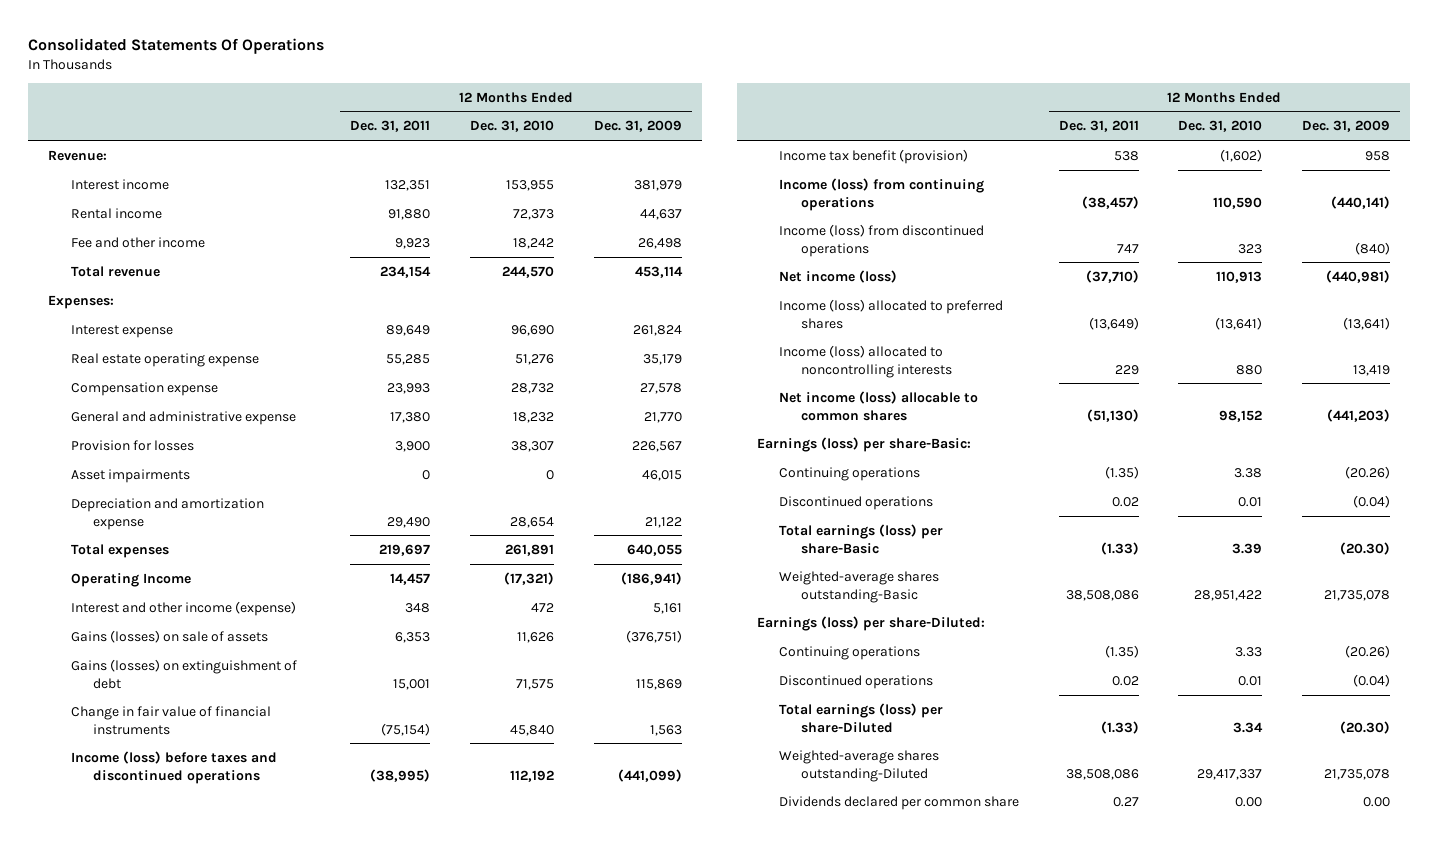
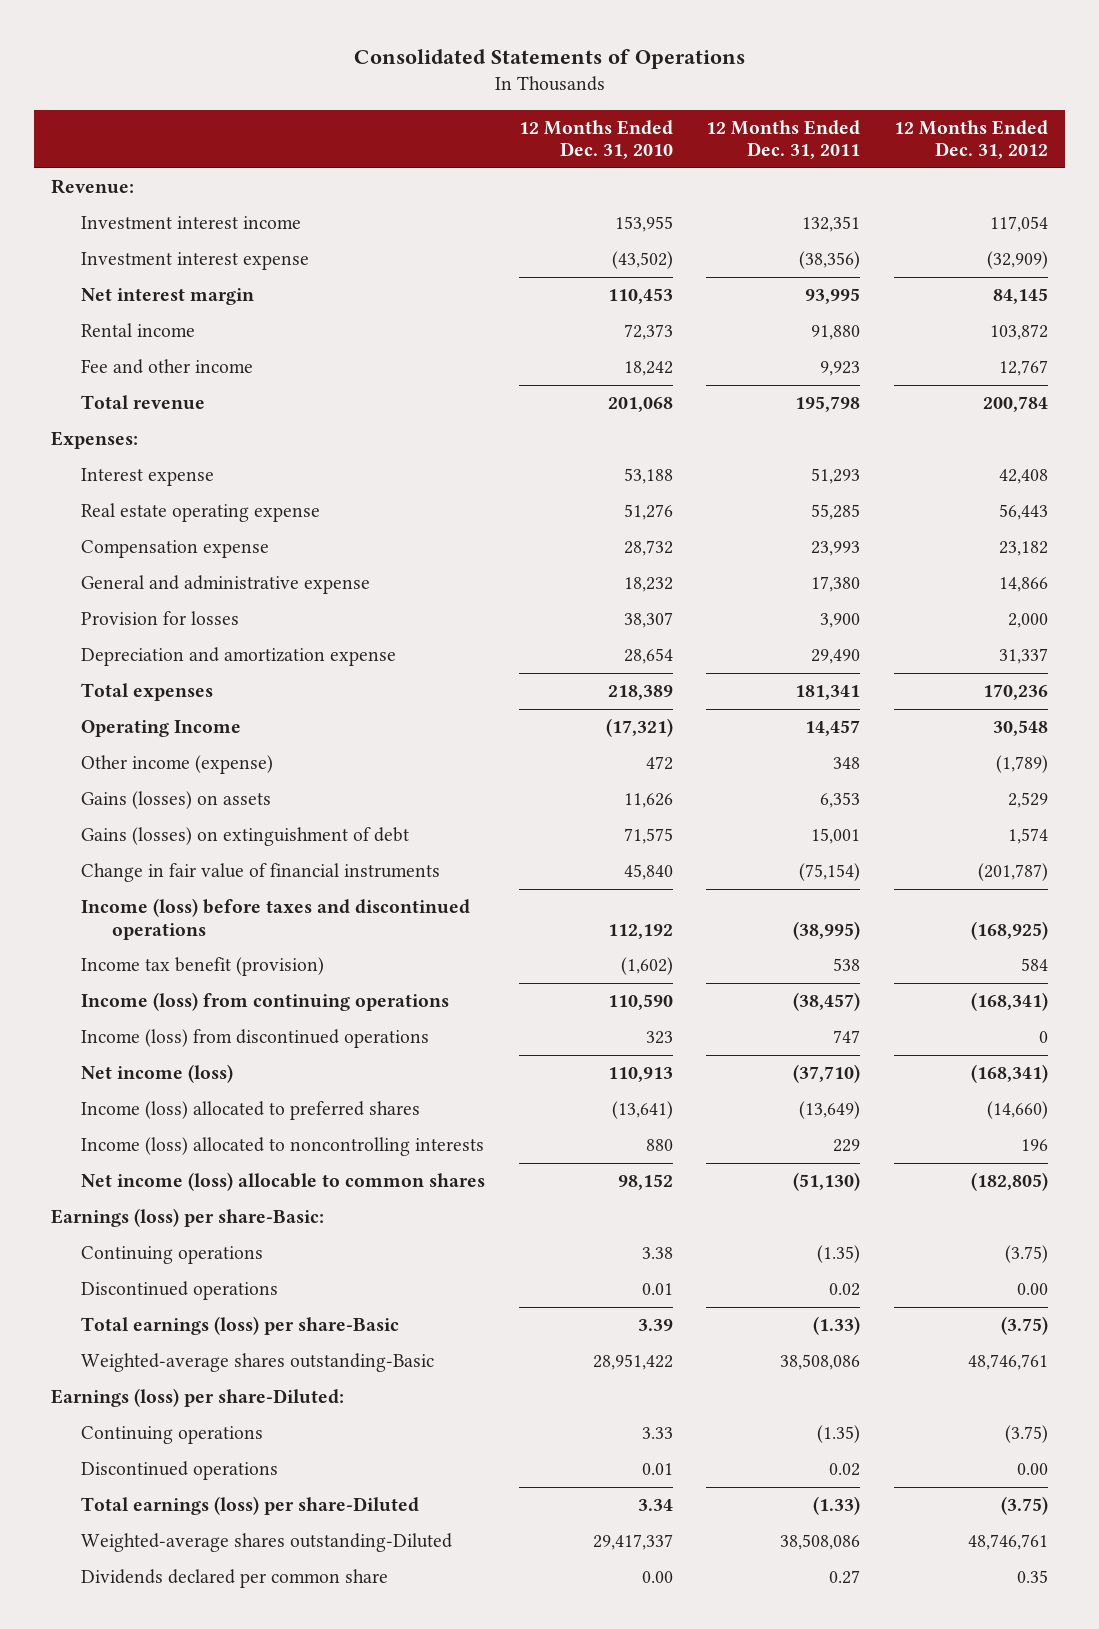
[28,38,325,55] Consolidated Statements Of Operations -> [353,49,745,70] Consolidated Statements of Operations
[593,120,682,133] Dec. 31, 2009 -> none
none -> [893,119,1048,160] 12 Months Ended Dec. 31, 2012
[70,178,169,190] Interest income -> [81,216,302,230] Investment interest income
none -> [81,252,310,271] Investment interest expense
none -> [81,288,255,306] Net interest margin
[380,265,432,278] 234,154 -> [795,396,861,413] 195,798
[502,265,555,278] 244,570 -> [607,397,673,413] 201,068
[386,324,431,336] 89,649 -> [811,468,861,485] 51,293
[511,324,555,336] 96,690 -> [623,468,673,485] 53,188
[70,468,190,483] Asset impairments -> none
[379,543,431,556] 219,697 -> [795,685,861,701] 181,341
[505,543,555,556] 261,891 -> [607,685,673,701] 218,389
[70,600,296,616] Interest and other income (expense) -> [81,755,274,775] Other income (expense)
[70,629,268,643] Gains (losses) on sale of assets -> [81,791,272,810] Gains (losses) on assets

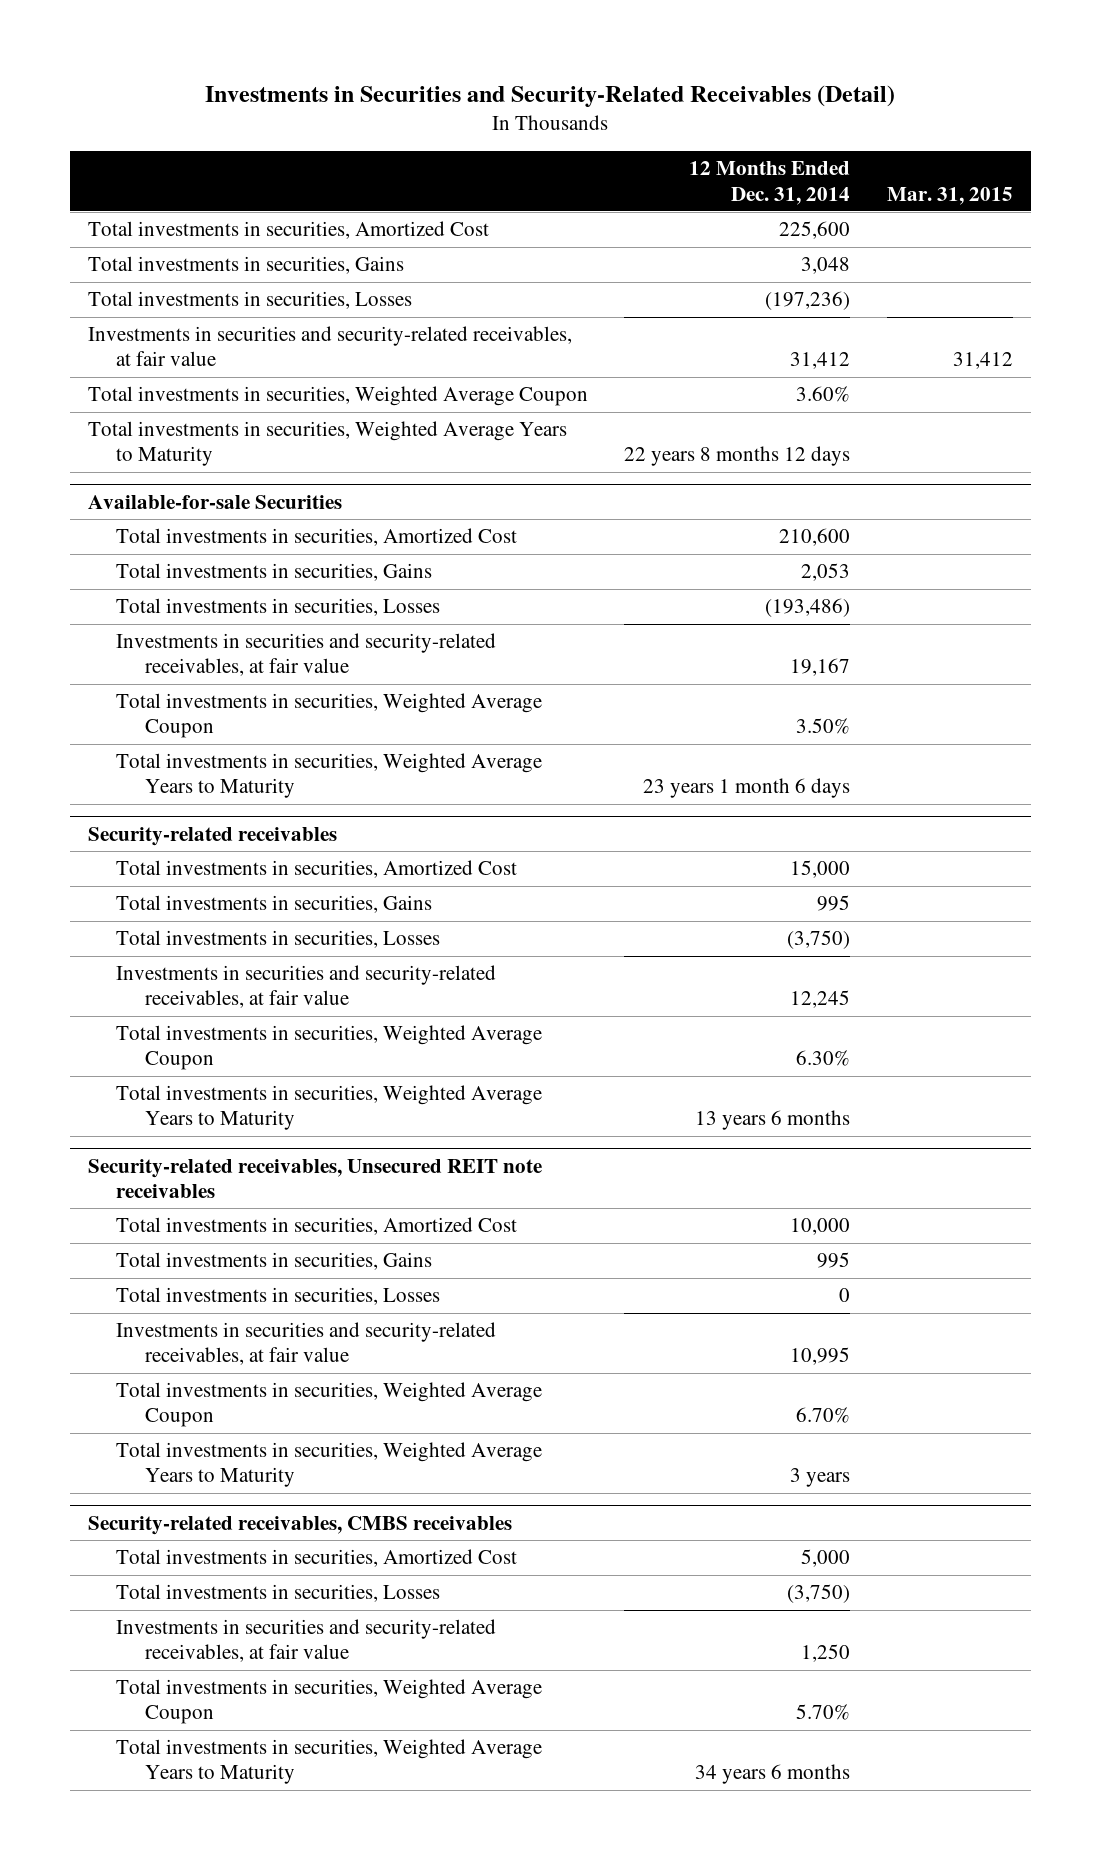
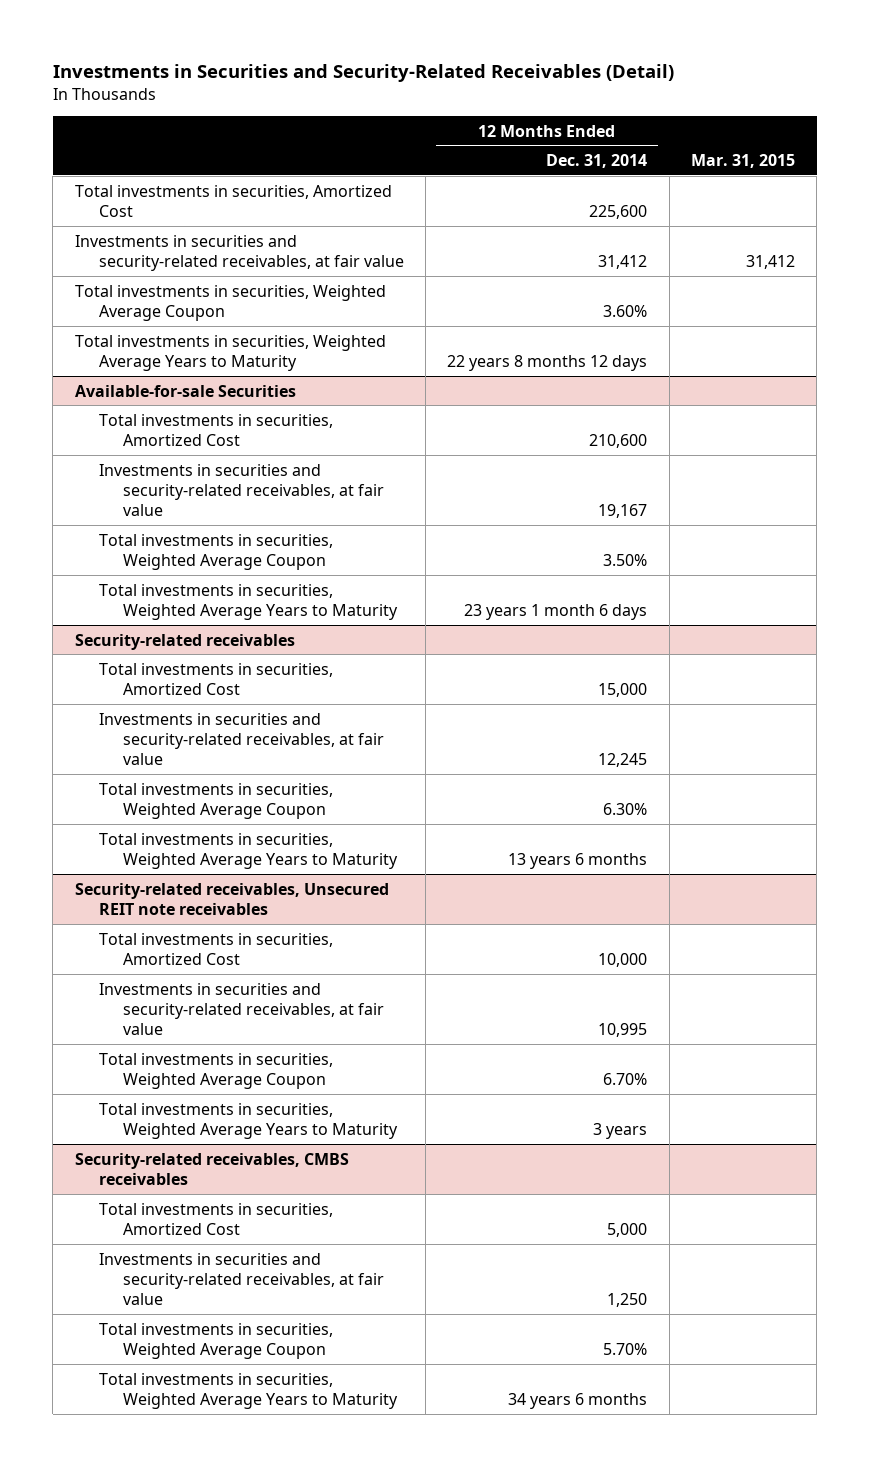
[87,256,404,275] Total investments in securities, Gains -> none
[87,291,412,310] Total investments in securities, Losses -> none
[116,563,433,582] Total investments in securities, Gains -> none
[116,598,441,617] Total investments in securities, Losses -> none
[116,895,433,914] Total investments in securities, Gains -> none
[116,930,441,949] Total investments in securities, Losses -> none
[116,1252,433,1271] Total investments in securities, Gains -> none
[116,1287,441,1306] Total investments in securities, Losses -> none
[116,1584,441,1603] Total investments in securities, Losses -> none

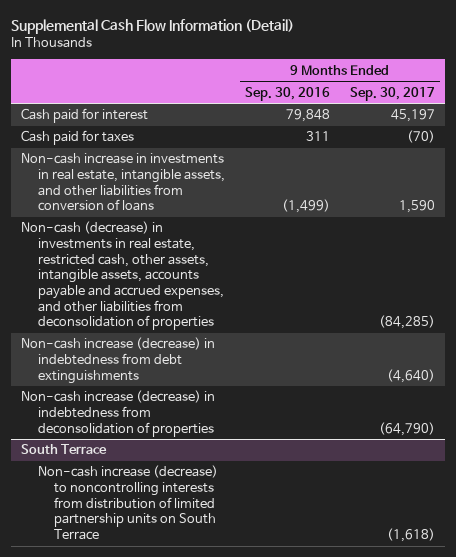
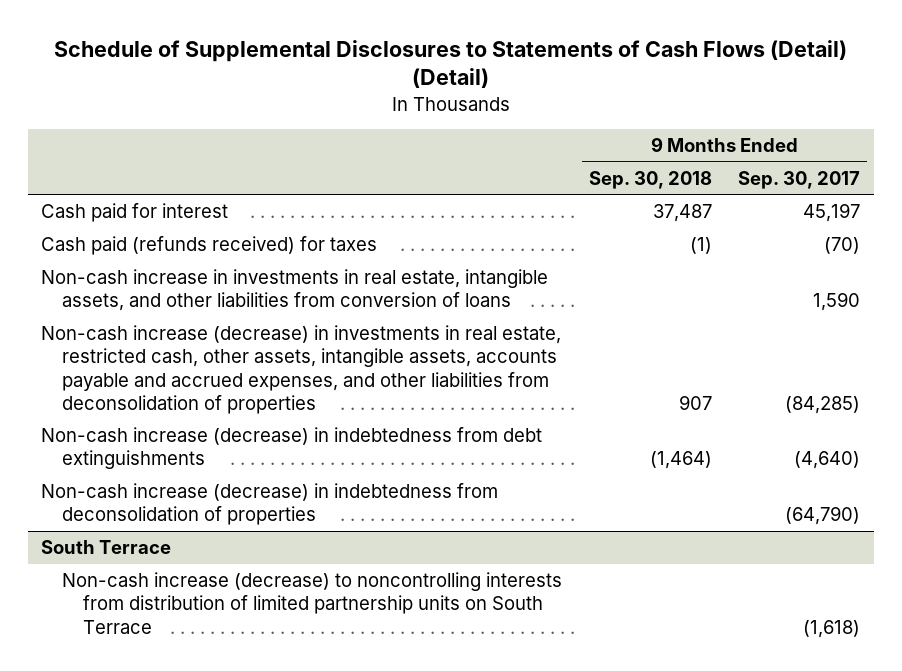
[11,19,295,35] Supplemental Cash Flow Information (Detail) -> [53,39,847,89] Schedule of Supplemental Disclosures to Statements of Cash Flows (Detail) (Detail)
[244,86,330,101] Sep. 30, 2016 -> none
none -> [588,170,712,189] Sep. 30, 2018
[21,130,135,146] Cash paid for taxes -> [41,236,378,256] Cash paid (refunds received) for taxes
[21,221,224,331] Non-cash (decrease) in investments in real estate, restricted cash, other assets, intangible assets, accounts payable and accrued expenses, and other liabilities from deconsolidation of properties -> [41,325,562,414] Non-cash increase (decrease) in investments in real estate, restricted cash, other assets, intangible assets, accounts payable and accrued expenses, and other liabilities from deconsolidation of properties

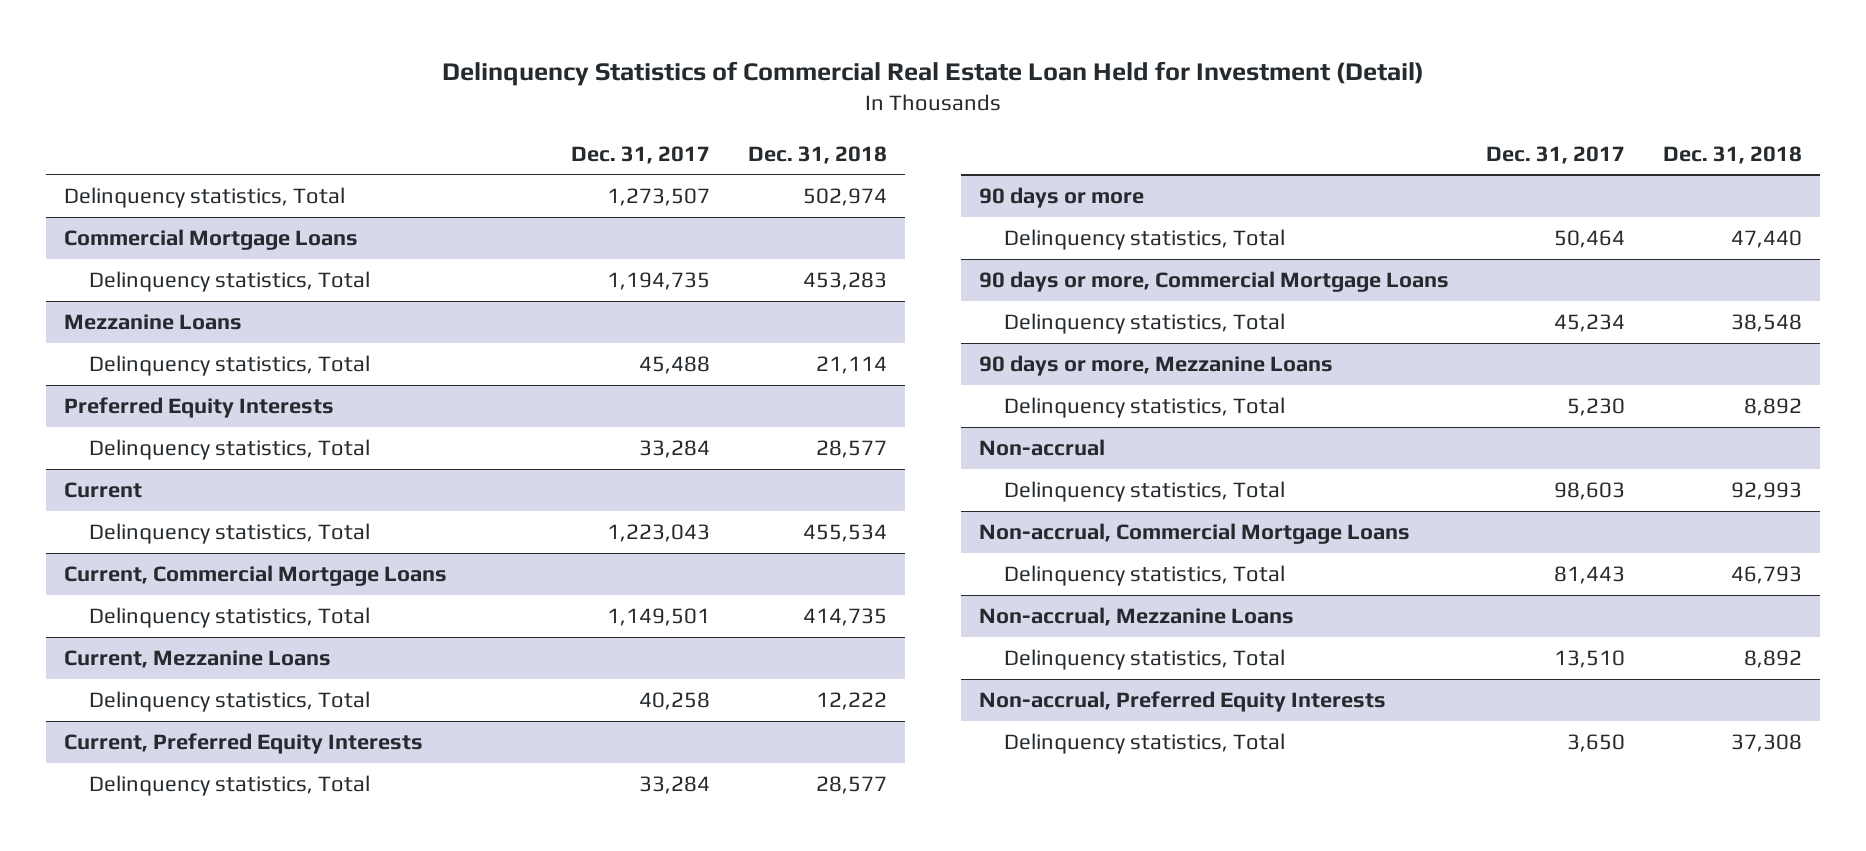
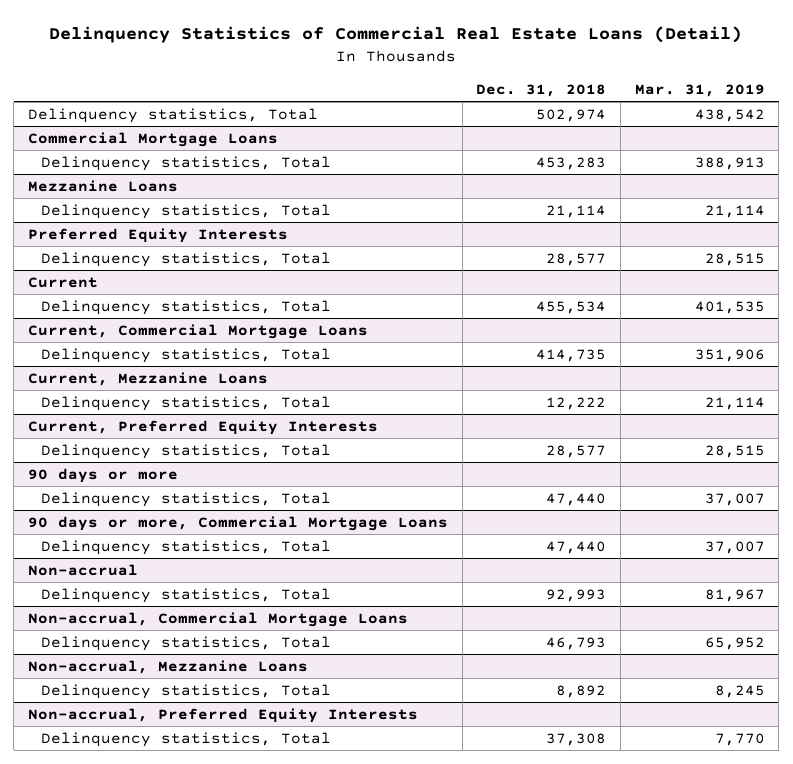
[441,61,1424,87] Delinquency Statistics of Commercial Real Estate Loan Held for Investment (Detail) -> [49,26,743,44] Delinquency Statistics of Commercial Real Estate Loans (Detail)
[571,145,711,164] Dec. 31, 2017 -> none
none -> [634,84,765,98] Mar. 31, 2019
[979,355,1334,377] 90 days or more, Mezzanine Loans -> none
[1003,397,1285,419] Delinquency statistics, Total -> none
[1730,314,1802,333] 38,548 -> [546,540,607,554] 47,440

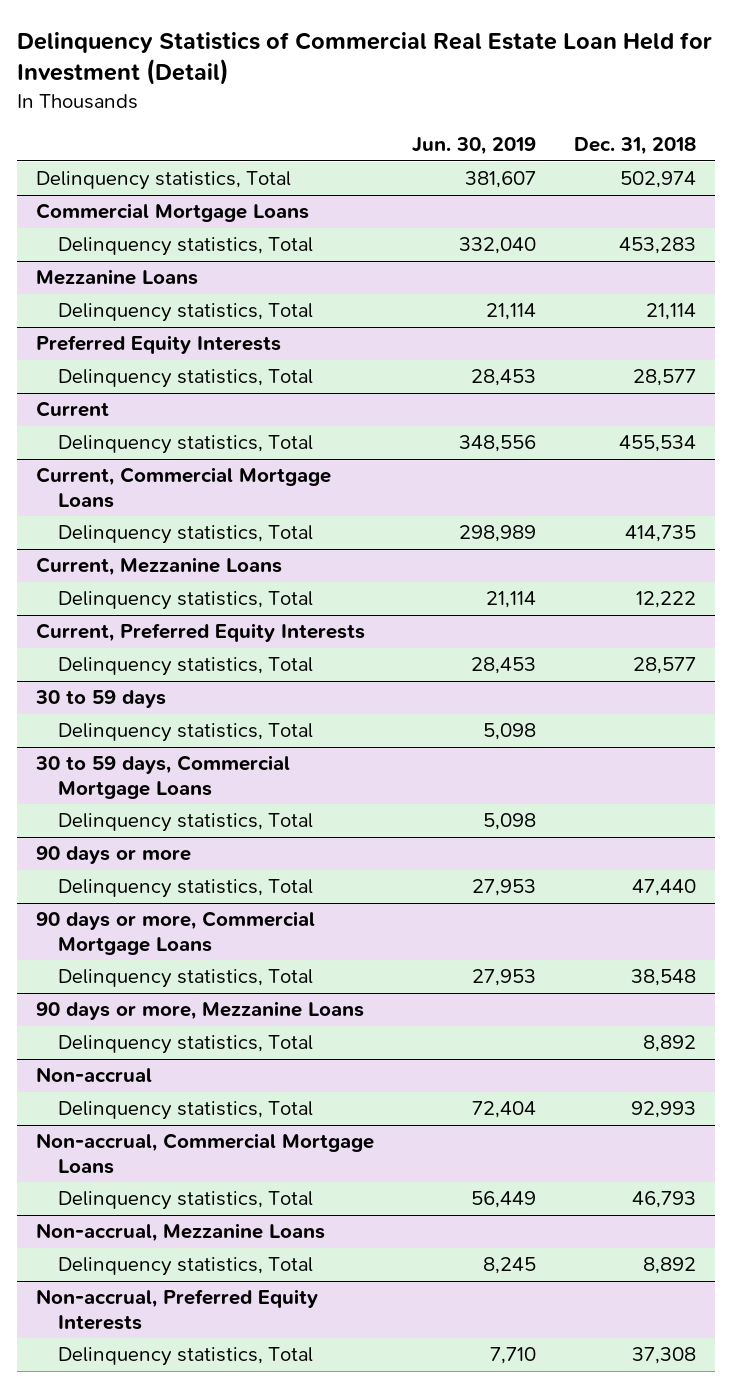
[49,26,743,44] Delinquency Statistics of Commercial Real Estate Loans (Detail) -> [17,31,713,86] Delinquency Statistics of Commercial Real Estate Loan Held for Investment (Detail)
[634,84,765,98] Mar. 31, 2019 -> none
none -> [412,137,537,156] Jun. 30, 2019
none -> [35,690,167,709] 30 to 59 days
none -> [57,723,313,743] Delinquency statistics, Total
none -> [35,755,291,799] 30 to 59 days, Commercial Mortgage Loans
none -> [57,813,313,833] Delinquency statistics, Total
[546,540,607,554] 47,440 -> [631,969,697,987] 38,548
none -> [36,1001,365,1021] 90 days or more, Mezzanine Loans
none -> [57,1035,313,1055] Delinquency statistics, Total

